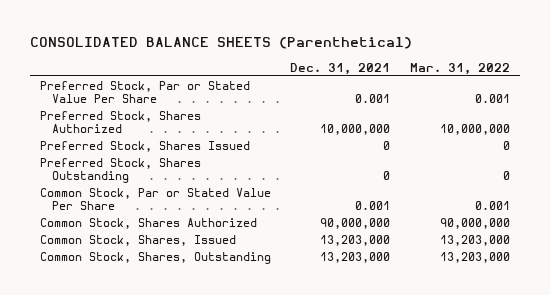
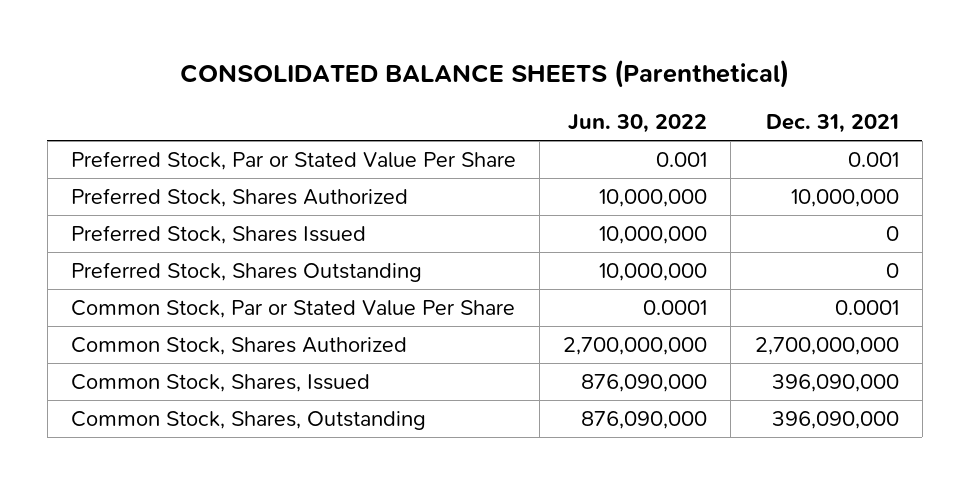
[410,62,511,75] Mar. 31, 2022 -> none
none -> [568,114,708,134] Jun. 30, 2022
[355,201,391,211] 0.001 -> [834,299,899,315] 0.0001
[320,217,391,229] 90,000,000 -> [754,336,899,355] 2,700,000,000
[320,234,391,246] 13,203,000 -> [771,373,899,392] 396,090,000
[320,251,391,263] 13,203,000 -> [771,410,899,429] 396,090,000

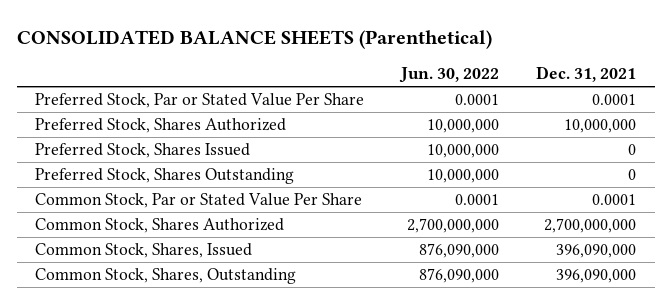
[656,151,708,167] 0.001 -> [455,94,500,106] 0.0001
[847,151,899,167] 0.001 -> [592,94,637,106] 0.0001

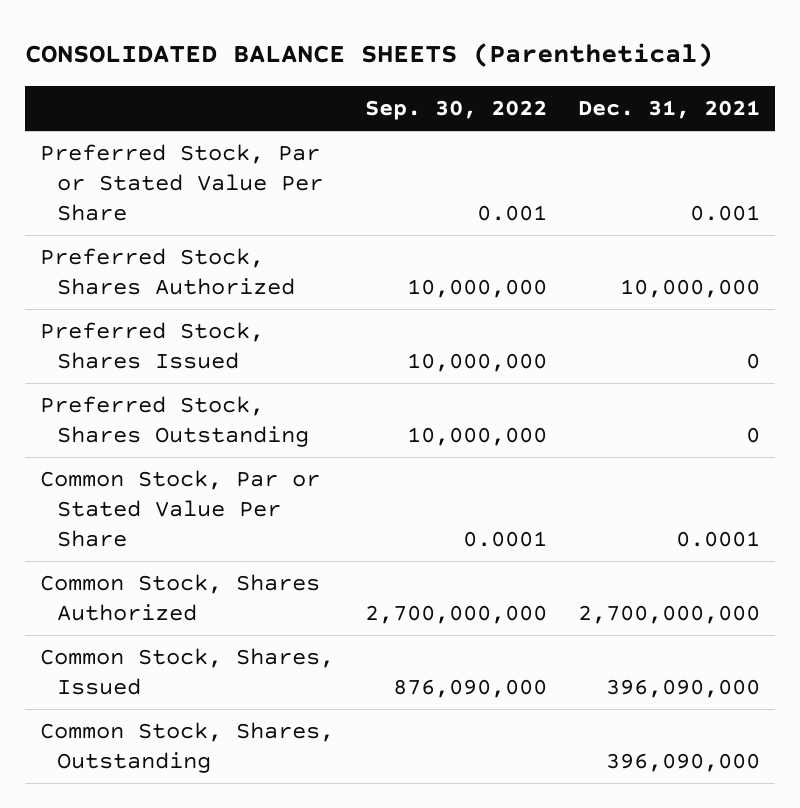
[399,67,500,84] Jun. 30, 2022 -> none
none -> [365,100,548,121] Sep. 30, 2022
[592,94,637,106] 0.0001 -> [689,204,760,221] 0.001

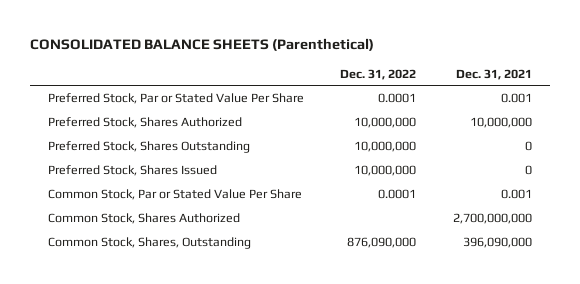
[365,100,548,121] Sep. 30, 2022 -> none
none -> [340,68,417,80] Dec. 31, 2022
[40,322,265,369] Preferred Stock, Shares Issued -> [48,164,218,176] Preferred Stock, Shares Issued
[675,530,760,547] 0.0001 -> [500,188,532,199] 0.001
[40,648,335,695] Common Stock, Shares, Issued -> none

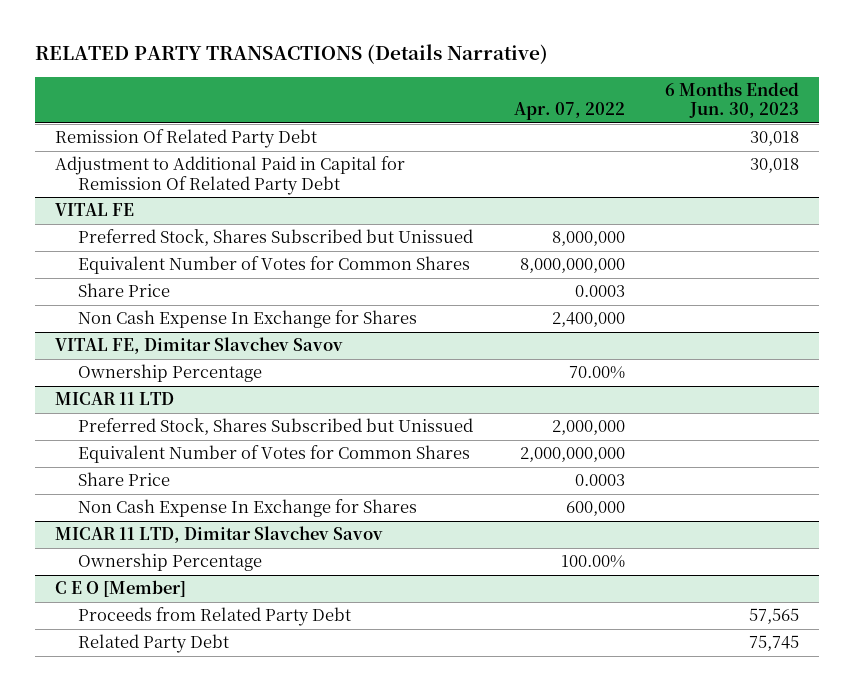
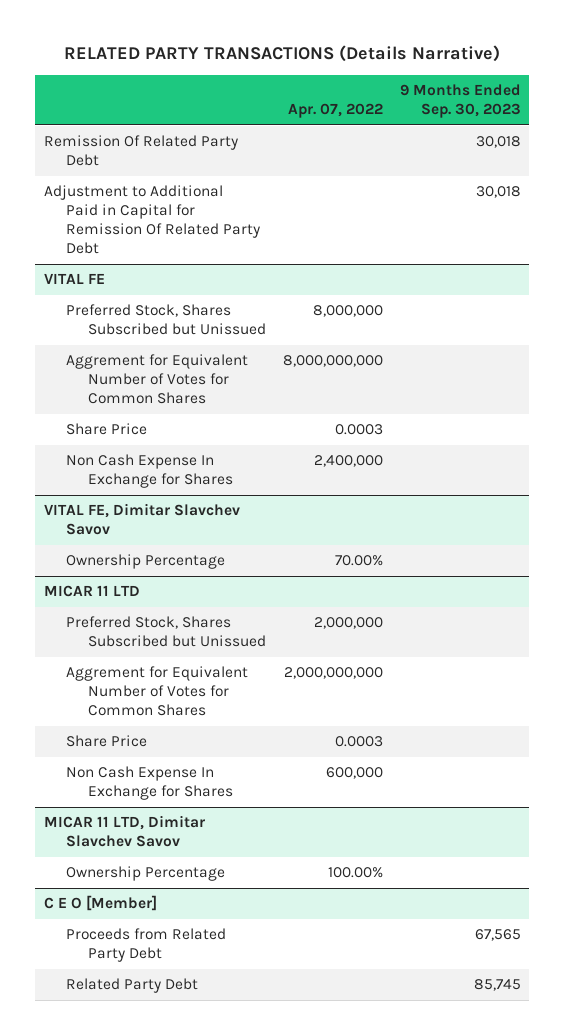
[664,82,799,119] 6 Months Ended Jun. 30, 2023 -> none
none -> [399,84,521,119] 9 Months Ended Sep. 30, 2023
[78,256,471,275] Equivalent Number of Votes for Common Shares -> [65,354,248,405] Aggrement for Equivalent Number of Votes for Common Shares
[78,445,471,464] Equivalent Number of Votes for Common Shares -> [65,666,248,717] Aggrement for Equivalent Number of Votes for Common Shares

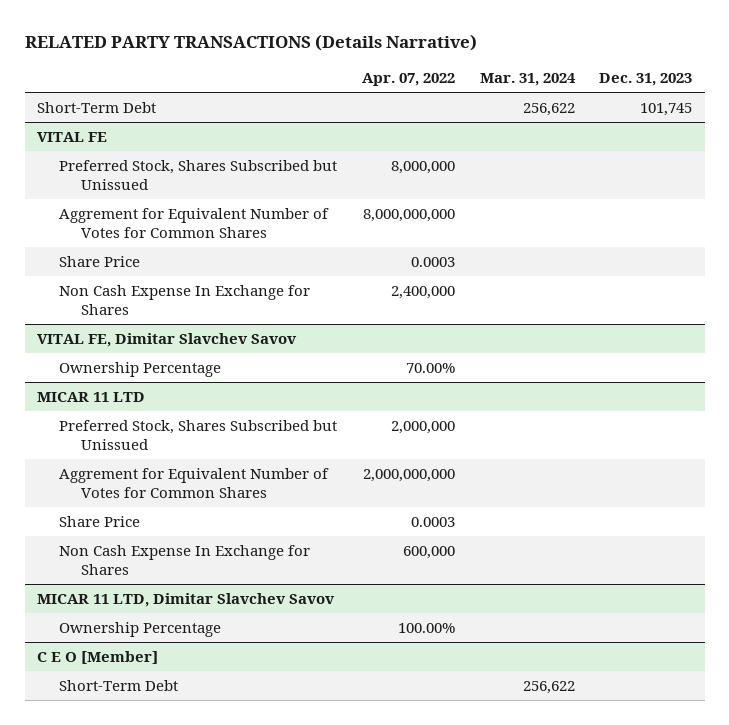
[399,84,521,119] 9 Months Ended Sep. 30, 2023 -> none
none -> [479,72,576,86] Mar. 31, 2024
none -> [599,72,693,86] Dec. 31, 2023
[43,135,238,167] Remission Of Related Party Debt -> none
[43,185,260,254] Adjustment to Additional Paid in Capital for Remission Of Related Party Debt -> none
none -> [37,101,157,113] Short-Term Debt
[65,928,226,963] Proceeds from Related Party Debt -> none
[65,978,198,994] Related Party Debt -> [59,679,179,691] Short-Term Debt

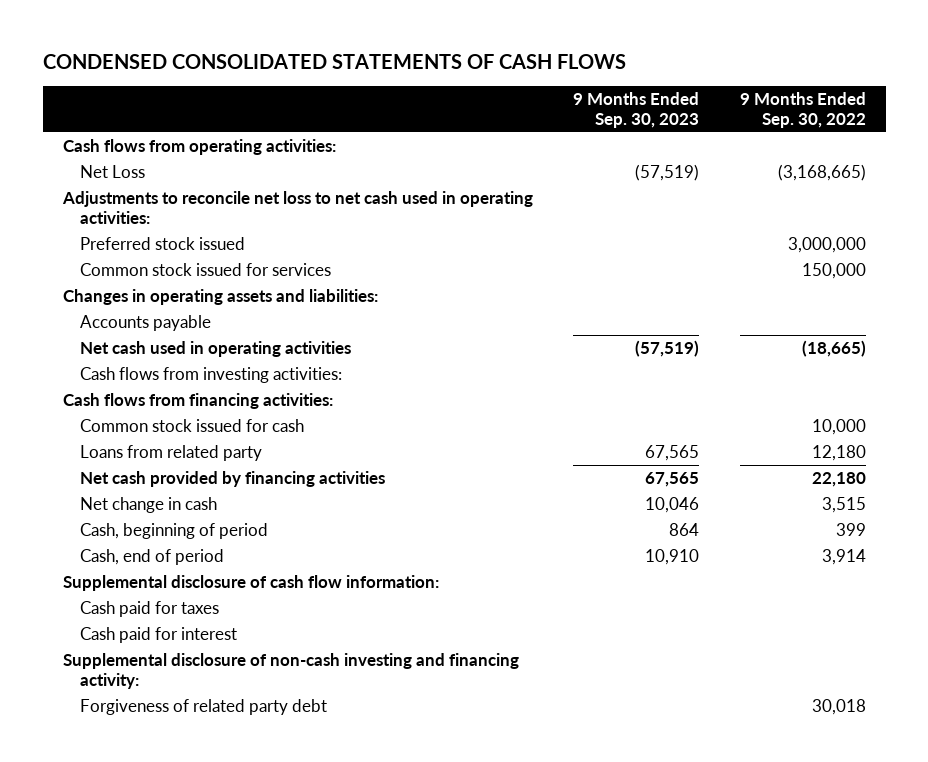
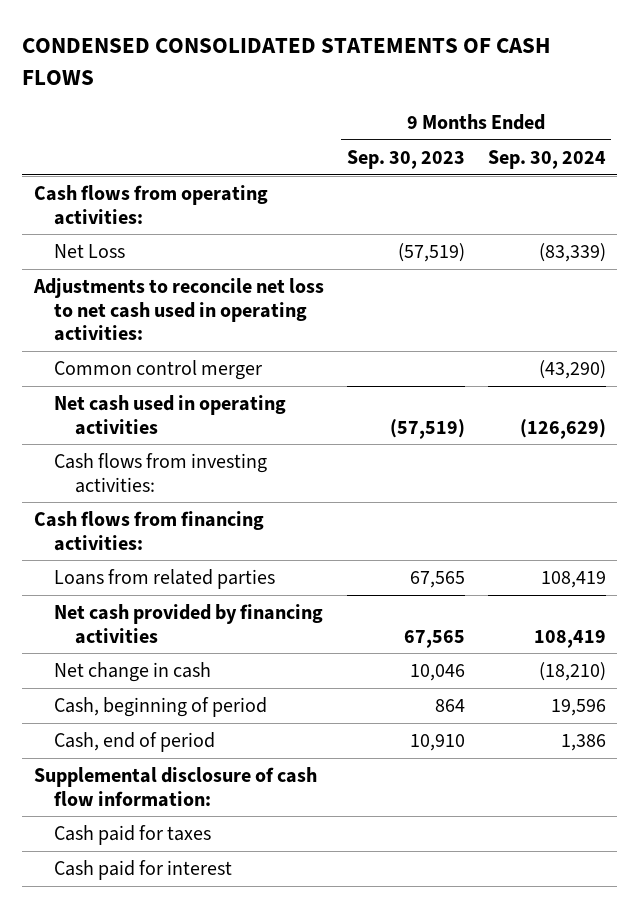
[739,92,866,128] 9 Months Ended Sep. 30, 2022 -> none
none -> [487,150,606,170] Sep. 30, 2024
[79,237,245,251] Preferred stock issued -> none
[79,263,331,277] Common stock issued for services -> none
[62,289,378,306] Changes in operating assets and liabilities: -> none
[79,315,211,332] Accounts payable -> none
none -> [54,360,263,381] Common control merger
[79,419,304,433] Common stock issued for cash -> none
[79,445,262,462] Loans from related party -> [54,569,276,590] Loans from related parties
[62,653,519,689] Supplemental disclosure of non-cash investing and financing activity: -> none
[79,699,327,716] Forgiveness of related party debt -> none

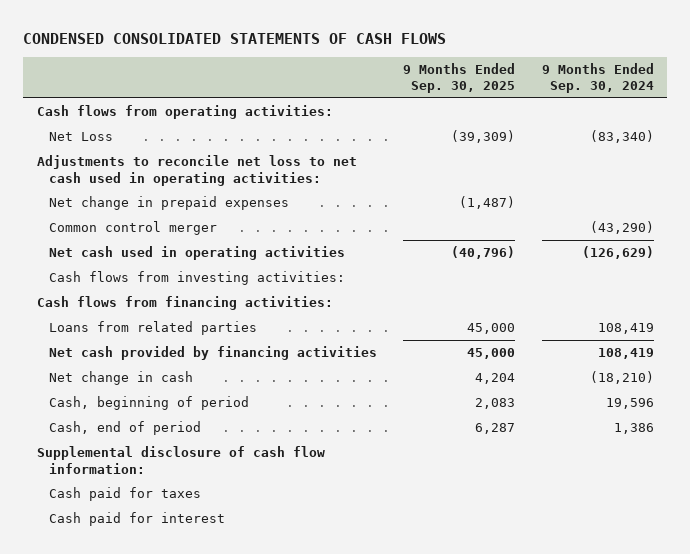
[346,150,465,170] Sep. 30, 2023 -> none
none -> [403,62,516,94] 9 Months Ended Sep. 30, 2025
[538,243,606,263] (83,339) -> [589,130,654,144] (83,340)
none -> [49,196,290,211] Net change in prepaid expenses

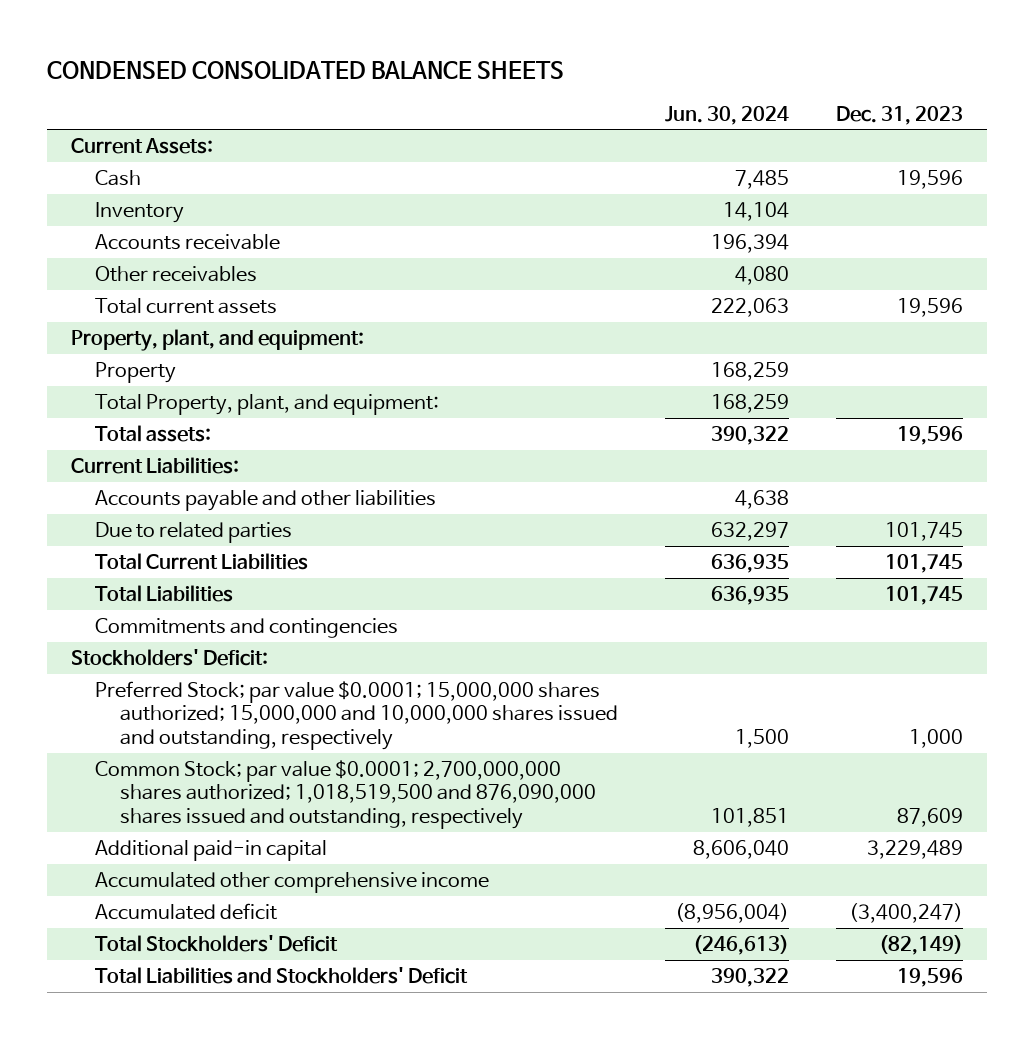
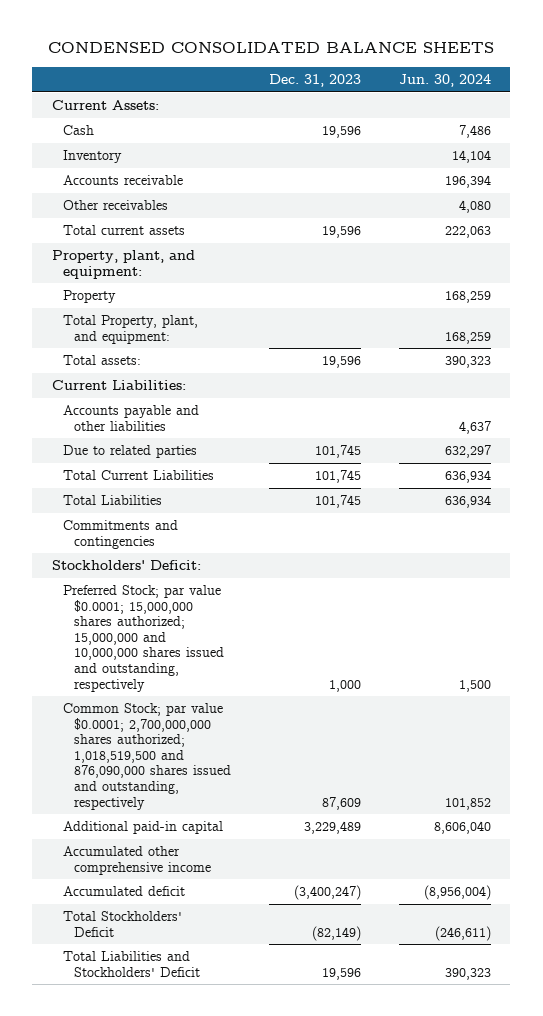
[735,170,790,190] 7,485 -> [459,124,492,138] 7,486
[711,426,790,446] 390,322 -> [445,355,492,368] 390,323
[735,490,790,510] 4,638 -> [459,420,492,434] 4,637
[711,554,790,574] 636,935 -> [445,469,492,483] 636,934
[711,586,790,606] 636,935 -> [445,494,492,508] 636,934
[711,807,790,827] 101,851 -> [445,797,492,810] 101,852
[693,935,790,956] (246,613) -> [435,925,492,941] (246,611)
[711,968,790,988] 390,322 -> [445,967,492,980] 390,323

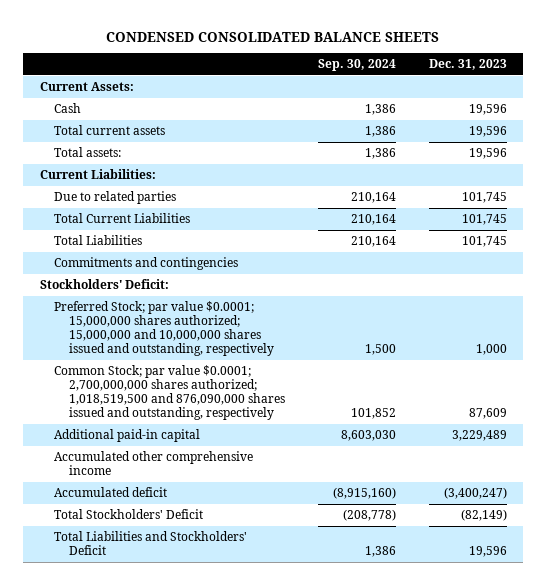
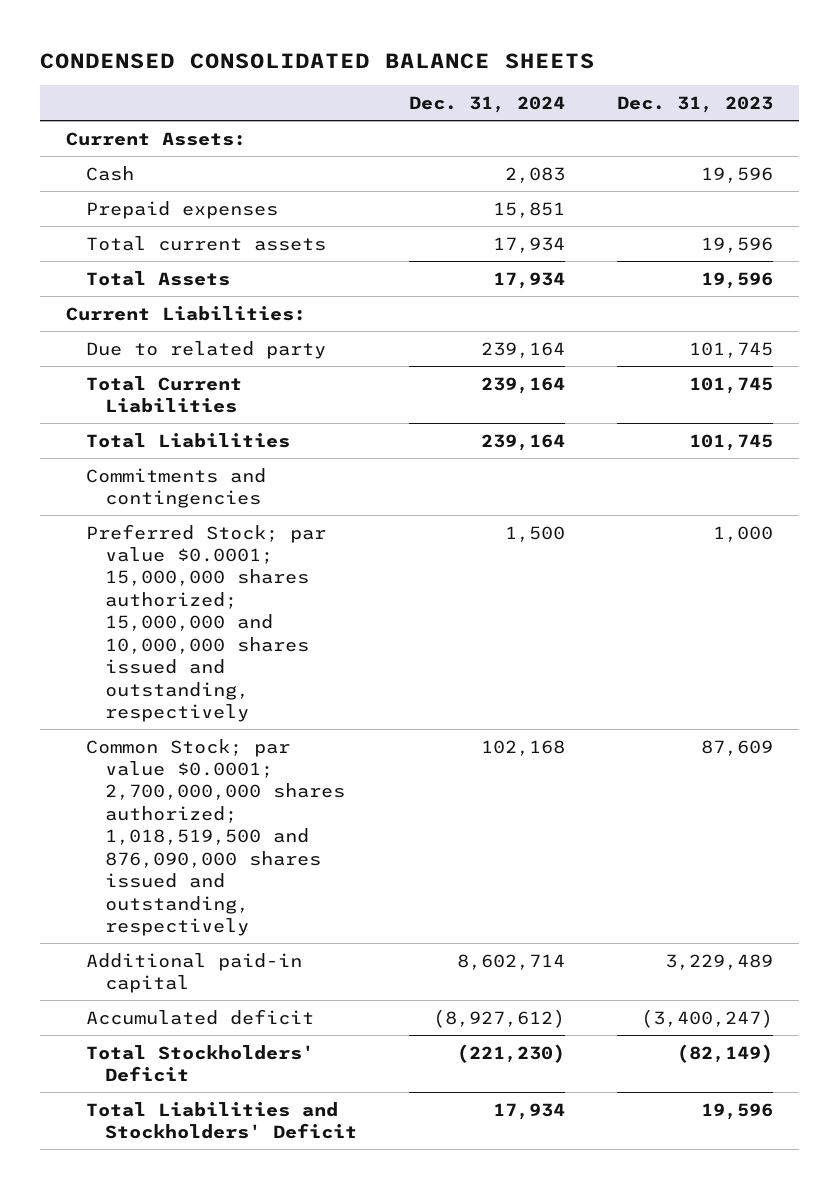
[317,59,396,72] Sep. 30, 2024 -> none
none -> [409,96,566,114] Dec. 31, 2024
none -> [85,200,278,219] Prepaid expenses
[54,147,122,158] Total assets: -> [85,270,230,286] Total Assets
[54,191,177,205] Due to related parties -> [85,340,326,359] Due to related party
[39,279,169,290] Stockholders' Deficit: -> none
[54,451,254,476] Accumulated other comprehensive income -> none

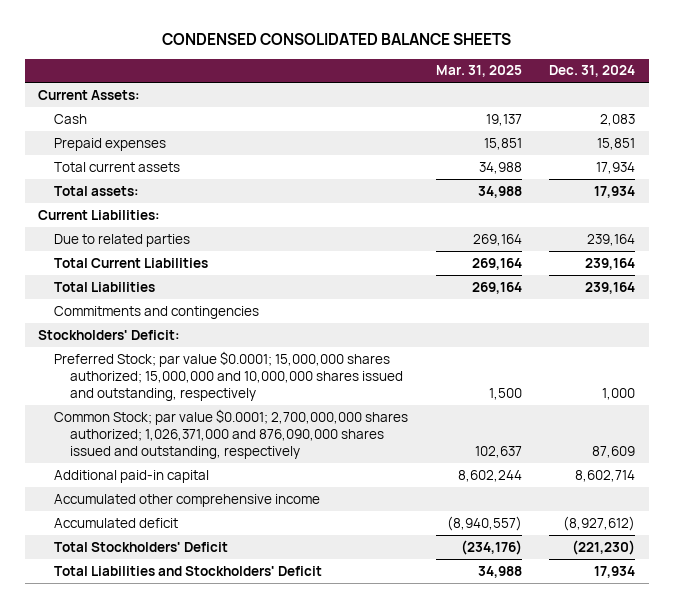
[616,96,773,114] Dec. 31, 2023 -> none
none -> [435,65,522,78] Mar. 31, 2025
[85,270,230,286] Total Assets -> [54,185,140,196] Total assets:
[85,340,326,359] Due to related party -> [54,233,191,247] Due to related parties
none -> [38,329,181,340] Stockholders' Deficit:
[505,525,566,542] 1,500 -> [602,387,636,400] 1,000
[85,738,346,937] Common Stock; par value $0.0001; 2,700,000,000 shares authorized; 1,018,519,500 and 876,090,000 shares issued and outstanding, respectively -> [54,408,409,459] Common Stock; par value $0.0001; 2,700,000,000 shares authorized; 1,026,371,000 and 876,090,000 shares issued and outstanding, respectively
[481,739,566,756] 102,168 -> [592,445,636,458] 87,609
none -> [54,493,321,507] Accumulated other comprehensive income

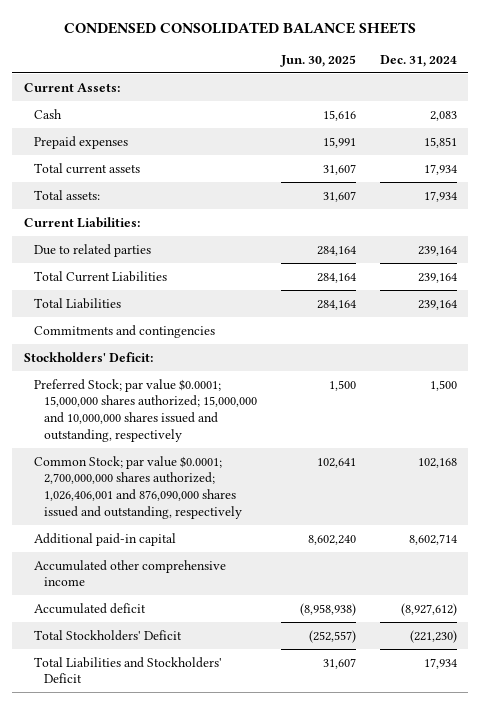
[435,65,522,78] Mar. 31, 2025 -> none
none -> [279,54,356,67] Jun. 30, 2025
[602,387,636,400] 1,000 -> [429,379,457,391] 1,500
[54,408,409,459] Common Stock; par value $0.0001; 2,700,000,000 shares authorized; 1,026,371,000 and 876,090,000 shares issued and outstanding, respectively -> [34,455,242,519] Common Stock; par value $0.0001; 2,700,000,000 shares authorized; 1,026,406,001 and 876,090,000 shares issued and outstanding, respectively
[592,445,636,458] 87,609 -> [417,457,457,468] 102,168

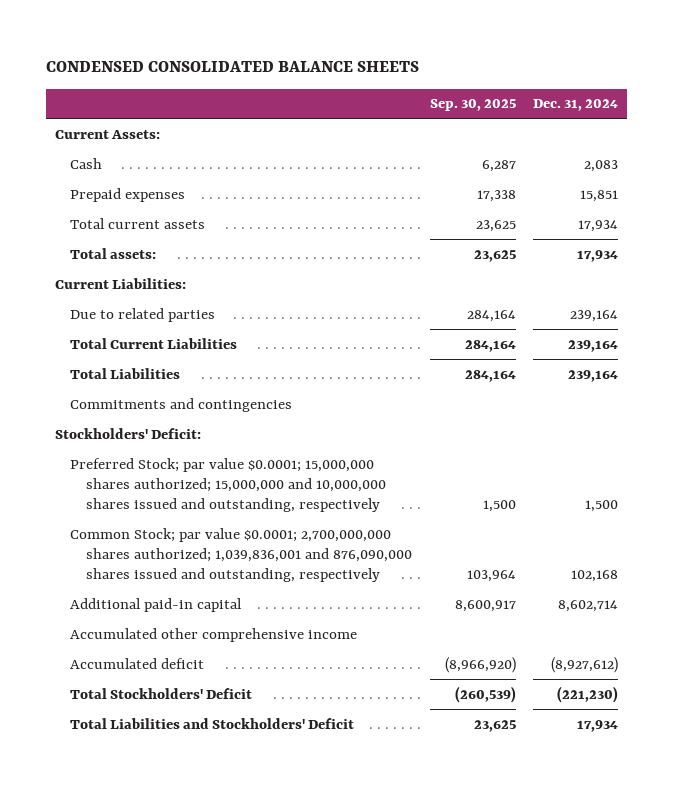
[279,54,356,67] Jun. 30, 2025 -> none
none -> [429,99,516,112] Sep. 30, 2025
[34,455,242,519] Common Stock; par value $0.0001; 2,700,000,000 shares authorized; 1,026,406,001 and 876,090,000 shares issued and outstanding, respectively -> [70,527,412,583] Common Stock; par value $0.0001; 2,700,000,000 shares authorized; 1,039,836,001 and 876,090,000 shares issued and outstanding, respectively

